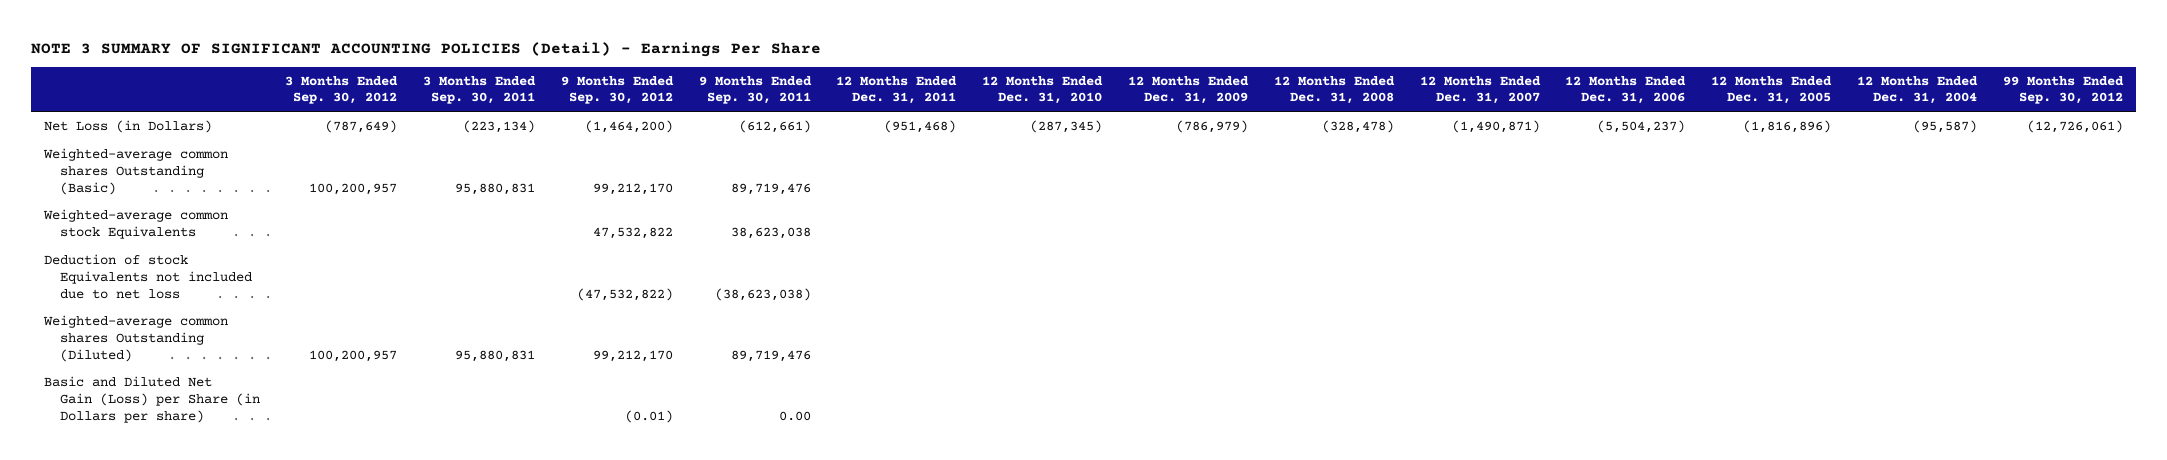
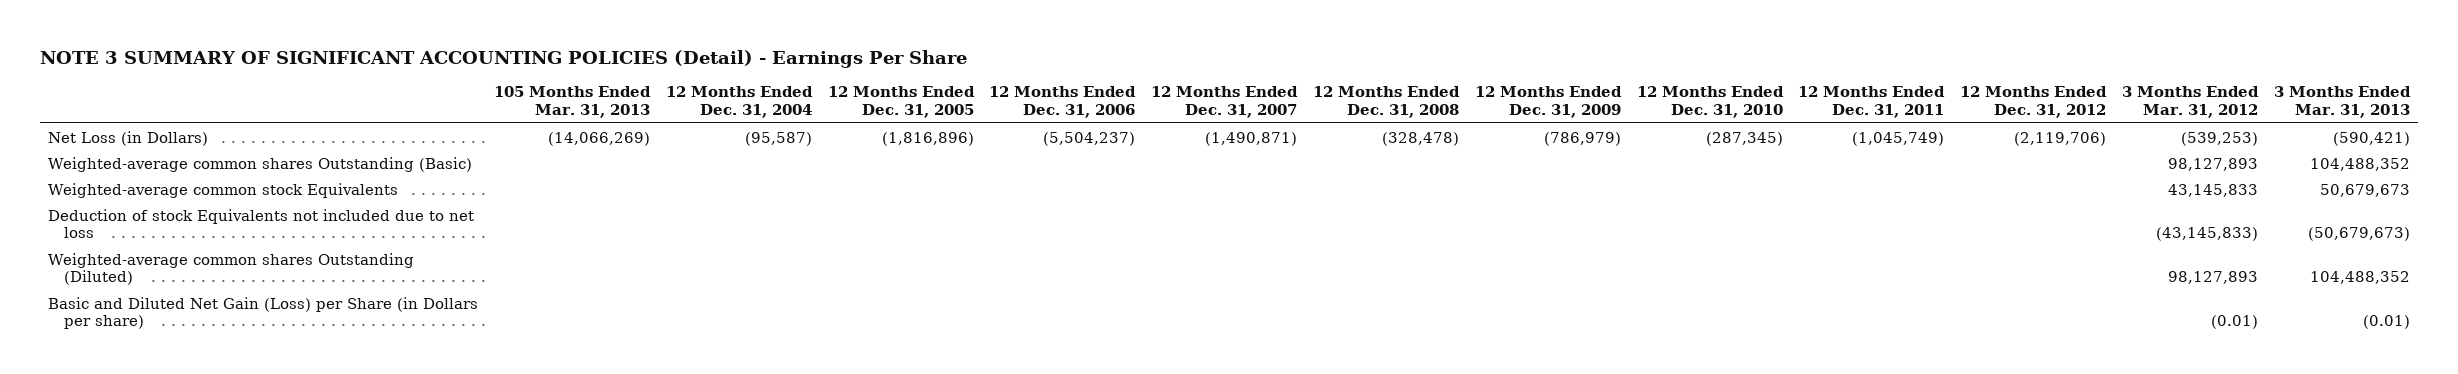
[285,75,399,105] 3 Months Ended Sep. 30, 2012 -> none
[423,75,537,105] 3 Months Ended Sep. 30, 2011 -> none
[560,75,674,105] 9 Months Ended Sep. 30, 2012 -> none
[698,75,812,105] 9 Months Ended Sep. 30, 2011 -> none
[2002,75,2124,105] 99 Months Ended Sep. 30, 2012 -> none
none -> [494,86,652,119] 105 Months Ended Mar. 31, 2013
none -> [1960,86,2108,119] 12 Months Ended Dec. 31, 2012
none -> [2122,86,2260,119] 3 Months Ended Mar. 31, 2012
none -> [2273,86,2411,119] 3 Months Ended Mar. 31, 2013
[884,119,957,133] (951,468) -> [1852,131,1945,146] (1,045,749)

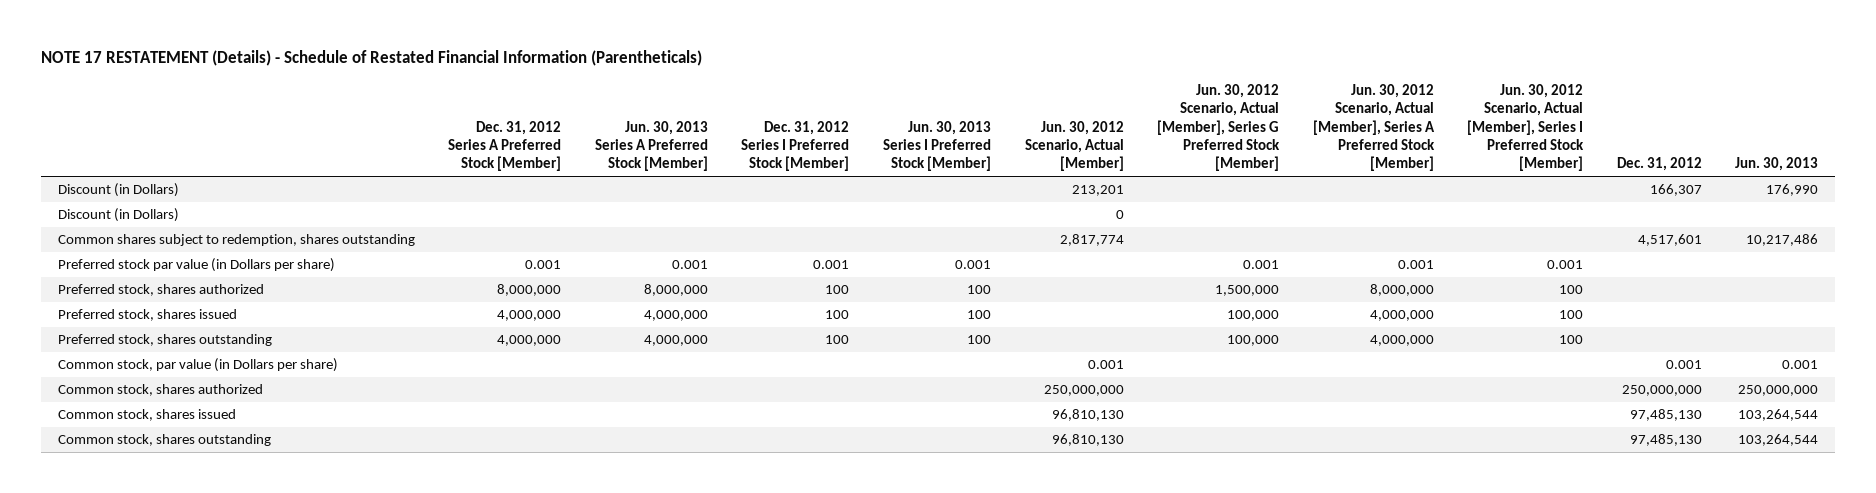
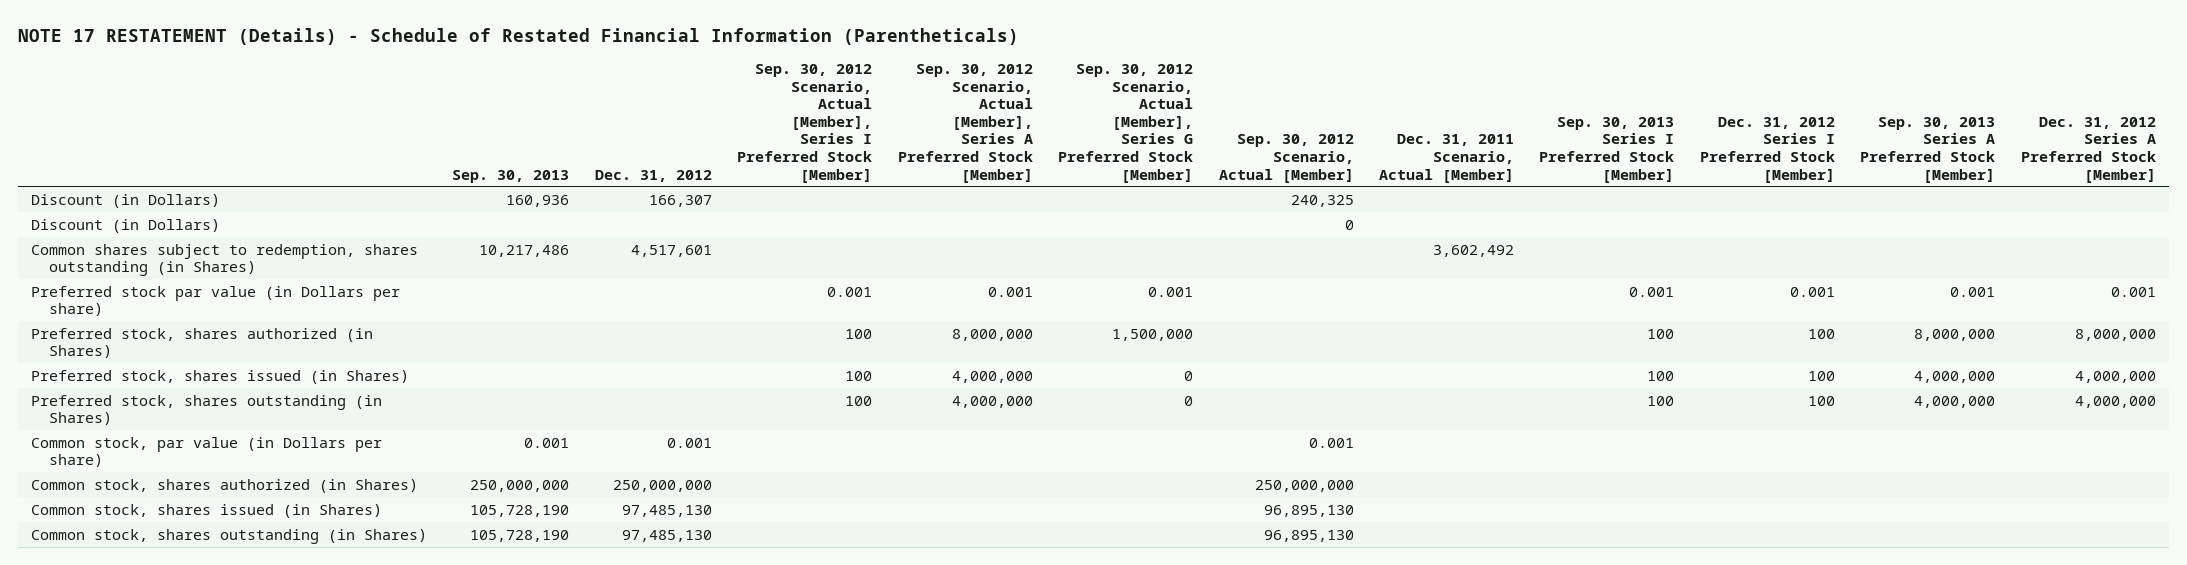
[594,120,708,172] Jun. 30, 2013 Series A Preferred Stock [Member] -> none
[883,120,992,172] Jun. 30, 2013 Series I Preferred Stock [Member] -> none
[1024,120,1124,172] Jun. 30, 2012 Scenario, Actual [Member] -> none
[1157,83,1281,172] Jun. 30, 2012 Scenario, Actual [Member], Series G Preferred Stock [Member] -> none
[1312,83,1435,172] Jun. 30, 2012 Scenario, Actual [Member], Series A Preferred Stock [Member] -> none
[1467,83,1585,172] Jun. 30, 2012 Scenario, Actual [Member], Series I Preferred Stock [Member] -> none
[1735,157,1819,172] Jun. 30, 2013 -> none
none -> [452,169,570,183] Sep. 30, 2013
none -> [737,64,873,183] Sep. 30, 2012 Scenario, Actual [Member], Series I Preferred Stock [Member]
none -> [897,64,1033,183] Sep. 30, 2012 Scenario, Actual [Member], Series A Preferred Stock [Member]
none -> [1058,64,1194,183] Sep. 30, 2012 Scenario, Actual [Member], Series G Preferred Stock [Member]
none -> [1218,134,1354,183] Sep. 30, 2012 Scenario, Actual [Member]
none -> [1379,134,1515,183] Dec. 31, 2011 Scenario, Actual [Member]
none -> [1539,116,1675,183] Sep. 30, 2013 Series I Preferred Stock [Member]
none -> [1860,116,1996,183] Sep. 30, 2013 Series A Preferred Stock [Member]
[57,234,415,247] Common shares subject to redemption, shares outstanding -> [30,243,418,277] Common shares subject to redemption, shares outstanding (in Shares)
[57,284,264,297] Preferred stock, shares authorized -> [30,327,373,359] Preferred stock, shares authorized (in Shares)
[57,309,237,322] Preferred stock, shares issued -> [30,369,409,384] Preferred stock, shares issued (in Shares)
[57,334,272,347] Preferred stock, shares outstanding -> [30,394,382,426] Preferred stock, shares outstanding (in Shares)
[57,384,263,397] Common stock, shares authorized -> [30,478,418,493] Common stock, shares authorized (in Shares)
[57,409,236,422] Common stock, shares issued -> [30,503,382,518] Common stock, shares issued (in Shares)
[57,434,271,447] Common stock, shares outstanding -> [30,528,427,544] Common stock, shares outstanding (in Shares)

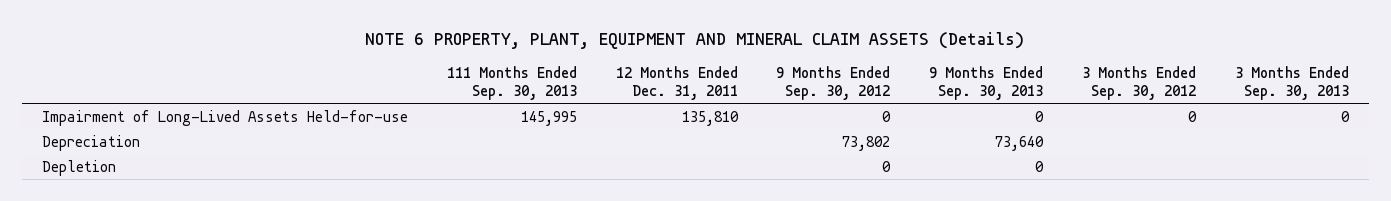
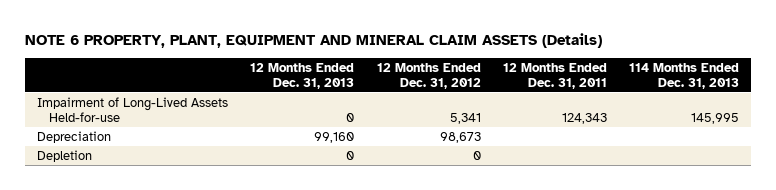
[446,66,577,100] 111 Months Ended Sep. 30, 2013 -> none
[776,66,891,100] 9 Months Ended Sep. 30, 2012 -> none
[929,66,1044,100] 9 Months Ended Sep. 30, 2013 -> none
[1082,66,1197,100] 3 Months Ended Sep. 30, 2012 -> none
[1235,66,1350,100] 3 Months Ended Sep. 30, 2013 -> none
none -> [250,62,355,89] 12 Months Ended Dec. 31, 2013
none -> [376,62,481,89] 12 Months Ended Dec. 31, 2012
none -> [629,62,740,89] 114 Months Ended Dec. 31, 2013
[681,110,739,126] 135,810 -> [561,112,607,124] 124,343

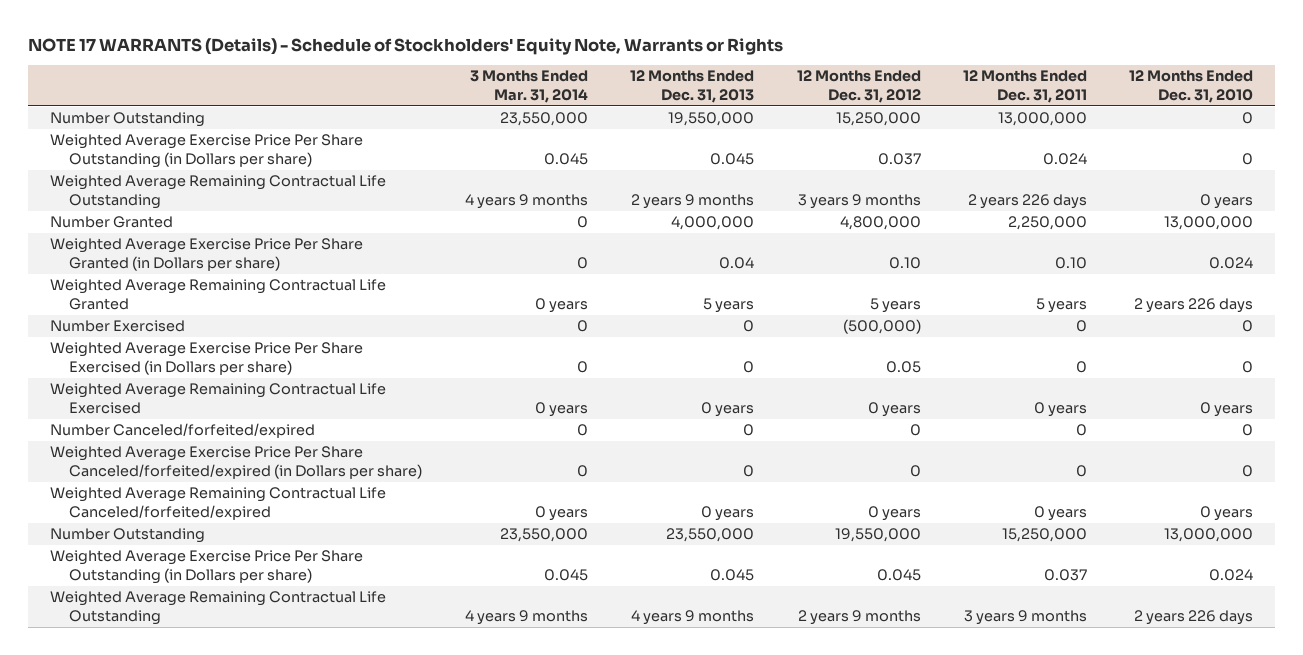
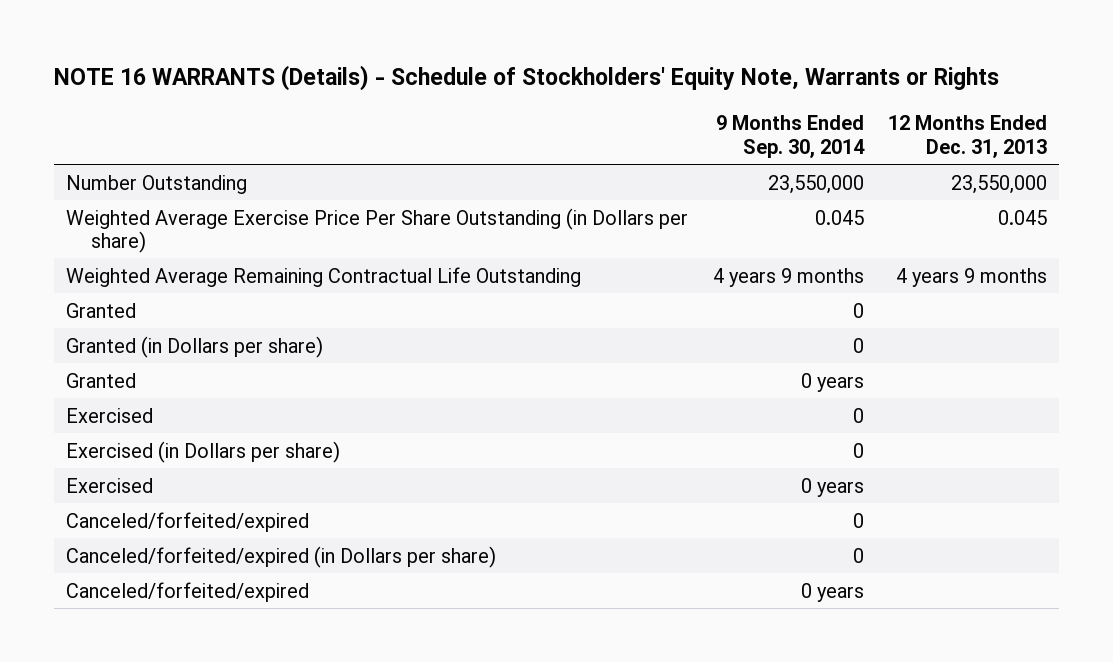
[28,37,784,55] NOTE 17 WARRANTS (Details) - Schedule of Stockholders' Equity Note, Warrants or Rights -> [54,65,1000,92] NOTE 16 WARRANTS (Details) - Schedule of Stockholders' Equity Note, Warrants or Rights
[469,70,588,103] 3 Months Ended Mar. 31, 2014 -> none
[796,70,921,103] 12 Months Ended Dec. 31, 2012 -> none
[962,70,1087,103] 12 Months Ended Dec. 31, 2011 -> none
[1129,70,1254,103] 12 Months Ended Dec. 31, 2010 -> none
none -> [715,115,865,158] 9 Months Ended Sep. 30, 2014
[49,112,205,128] Number Outstanding -> none
[49,134,363,168] Weighted Average Exercise Price Per Share Outstanding (in Dollars per share) -> none
[49,175,386,209] Weighted Average Remaining Contractual Life Outstanding -> none
[49,216,173,229] Number Granted -> none
[49,238,363,271] Weighted Average Exercise Price Per Share Granted (in Dollars per share) -> none
[49,279,386,310] Weighted Average Remaining Contractual Life Granted -> none
[49,320,185,333] Number Exercised -> none
[49,342,363,375] Weighted Average Exercise Price Per Share Exercised (in Dollars per share) -> none
[49,383,386,414] Weighted Average Remaining Contractual Life Exercised -> none
[49,423,315,439] Number Canceled/forfeited/expired -> none
[49,446,423,479] Weighted Average Exercise Price Per Share Canceled/forfeited/expired (in Dollars per share) -> none
[49,487,386,520] Weighted Average Remaining Contractual Life Canceled/forfeited/expired -> none
none -> [66,302,137,318] Granted
none -> [66,335,324,358] Granted (in Dollars per share)
none -> [66,372,137,388] Granted
none -> [66,407,154,423] Exercised
none -> [66,440,341,463] Exercised (in Dollars per share)
none -> [66,477,154,493] Exercised
none -> [66,511,310,532] Canceled/forfeited/expired
none -> [66,545,497,568] Canceled/forfeited/expired (in Dollars per share)
none -> [66,581,310,602] Canceled/forfeited/expired

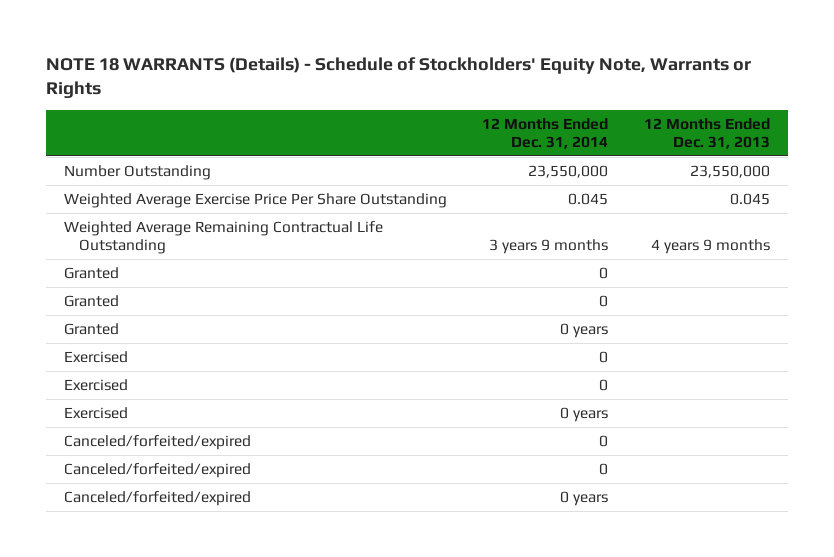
[54,65,1000,92] NOTE 16 WARRANTS (Details) - Schedule of Stockholders' Equity Note, Warrants or Rights -> [46,57,752,99] NOTE 18 WARRANTS (Details) - Schedule of Stockholders' Equity Note, Warrants or Rights
[715,115,865,158] 9 Months Ended Sep. 30, 2014 -> none
none -> [482,117,609,149] 12 Months Ended Dec. 31, 2014
[66,207,689,254] Weighted Average Exercise Price Per Share Outstanding (in Dollars per share) -> [63,192,447,208] Weighted Average Exercise Price Per Share Outstanding
[66,335,324,358] Granted (in Dollars per share) -> none
none -> [63,322,119,335] Granted
[66,440,341,463] Exercised (in Dollars per share) -> none
none -> [63,406,128,419] Exercised
[66,545,497,568] Canceled/forfeited/expired (in Dollars per share) -> none
none -> [63,490,251,506] Canceled/forfeited/expired

